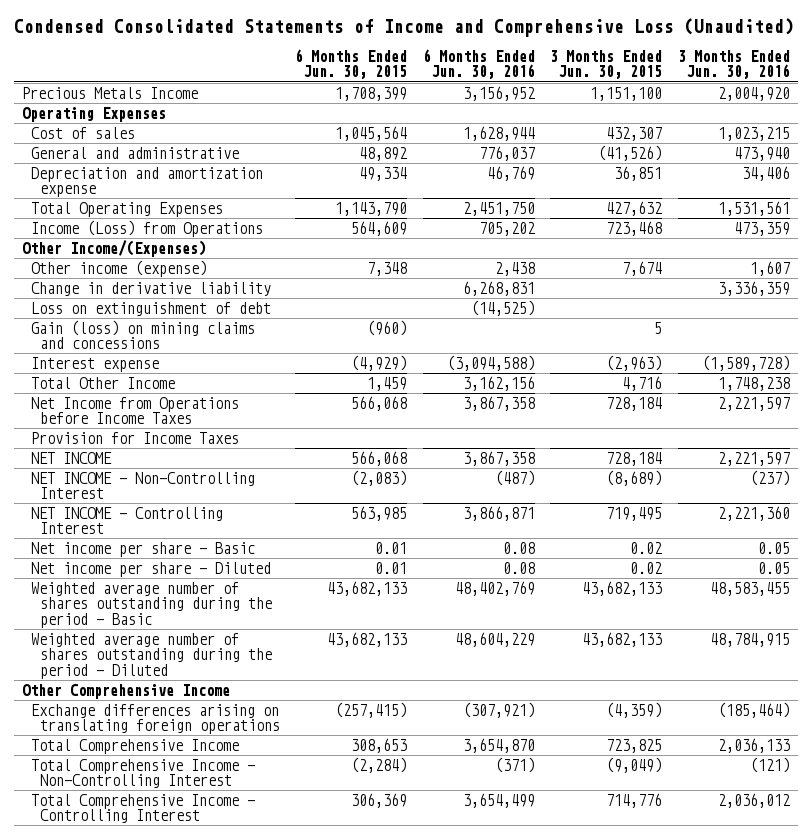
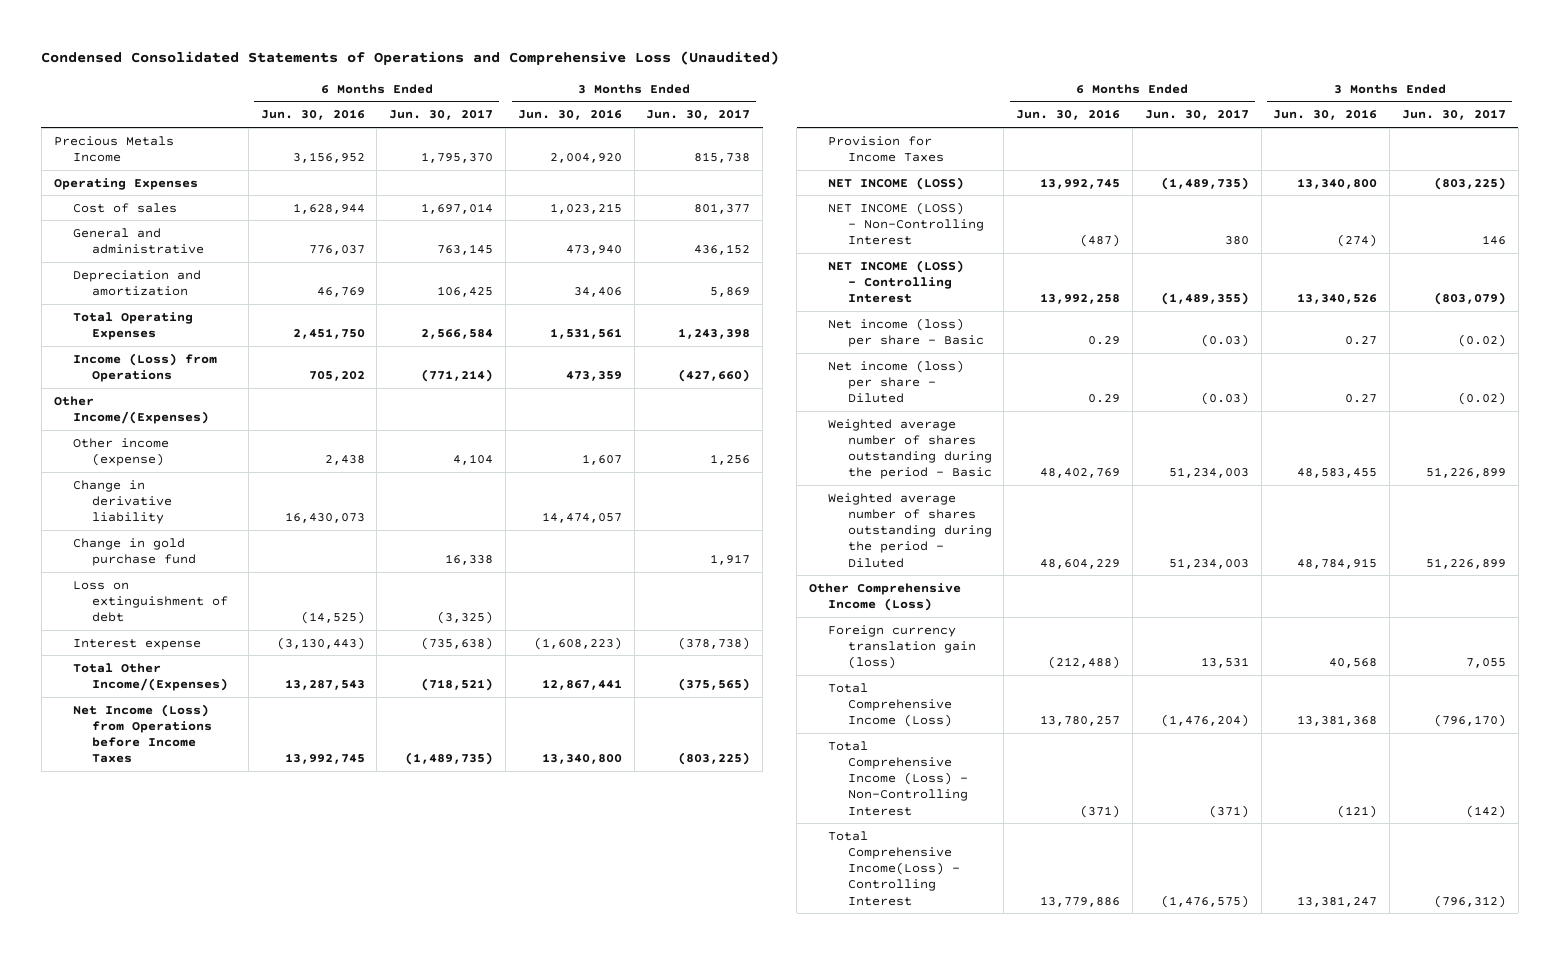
[13,18,794,38] Condensed Consolidated Statements of Income and Comprehensive Loss (Unaudited) -> [41,51,780,66] Condensed Consolidated Statements of Operations and Comprehensive Loss (Unaudited)
[295,48,408,80] 6 Months Ended Jun. 30, 2015 -> none
[550,49,663,80] 3 Months Ended Jun. 30, 2015 -> none
none -> [389,109,494,121] Jun. 30, 2017
none -> [646,109,751,121] Jun. 30, 2017
[30,166,263,198] Depreciation and amortization expense -> [72,269,201,296] Depreciation and amortization
[462,280,535,296] 6,268,831 -> [284,512,365,524] 16,430,073
[717,280,790,296] 3,336,359 -> [541,512,622,524] 14,474,057
none -> [72,537,197,566] Change in gold purchase fund
[30,319,255,350] Gain (loss) on mining claims and concessions -> none
[446,354,535,371] (3,094,588) -> [276,636,365,650] (3,130,443)
[701,354,790,371] (1,589,728) -> [533,636,622,650] (1,608,223)
[30,376,175,389] Total Other Income -> [72,662,229,691] Total Other Income/(Expenses)
[462,375,535,391] 3,162,156 -> [284,678,365,690] 13,287,543
[717,376,790,391] 1,748,238 -> [541,678,622,690] 12,867,441
[30,396,239,425] Net Income from Operations before Income Taxes -> [72,703,213,764] Net Income (Loss) from Operations before Income Taxes
[462,395,535,411] 3,867,358 -> [284,753,365,765] 13,992,745
[717,396,790,411] 2,221,597 -> [541,753,622,765] 13,340,800
[30,451,112,464] NET INCOME -> [828,176,965,190] NET INCOME (LOSS)
[462,450,535,466] 3,867,358 -> [1040,177,1121,189] 13,992,745
[717,451,790,466] 2,221,597 -> [1297,177,1378,189] 13,340,800
[30,471,255,500] NET INCOME - Non-Controlling Interest -> [828,201,984,246] NET INCOME (LOSS) - Non-Controlling Interest
[749,469,790,486] (237) -> [1337,234,1378,248] (274)
[30,506,223,535] NET INCOME - Controlling Interest -> [828,259,965,304] NET INCOME (LOSS) - Controlling Interest
[462,505,535,521] 3,866,871 -> [1040,293,1121,305] 13,992,258
[717,505,790,521] 2,221,360 -> [1297,293,1378,305] 13,340,526
[30,541,255,557] Net income per share - Basic -> [828,317,984,347] Net income (loss) per share - Basic
[502,541,535,554] 0.08 -> [1088,335,1121,345] 0.29
[757,541,790,554] 0.05 -> [1345,335,1378,345] 0.27
[30,561,271,577] Net income per share - Diluted -> [828,359,965,404] Net income (loss) per share - Diluted
[502,561,535,574] 0.08 -> [1088,394,1121,404] 0.29
[757,561,790,574] 0.05 -> [1345,394,1378,404] 0.27
[30,703,280,735] Exchange differences arising on translating foreign operations -> none
[21,683,230,699] Other Comprehensive Income -> [809,582,962,611] Other Comprehensive Income (Loss)
none -> [828,624,976,670] Foreign currency translation gain (loss)
[30,738,239,754] Total Comprehensive Income -> [828,682,952,728] Total Comprehensive Income (Loss)
[462,737,535,753] 3,654,870 -> [1040,715,1121,727] 13,780,257
[717,737,790,753] 2,036,133 -> [1297,715,1378,727] 13,381,368
[30,758,255,789] Total Comprehensive Income - Non-Controlling Interest -> [828,740,968,816] Total Comprehensive Income (Loss) - Non-Controlling Interest
[30,793,255,824] Total Comprehensive Income - Controlling Interest -> [828,830,960,906] Total Comprehensive Income(Loss) - Controlling Interest
[462,792,535,808] 3,654,499 -> [1040,895,1121,907] 13,779,886
[717,792,790,808] 2,036,012 -> [1297,895,1378,907] 13,381,247

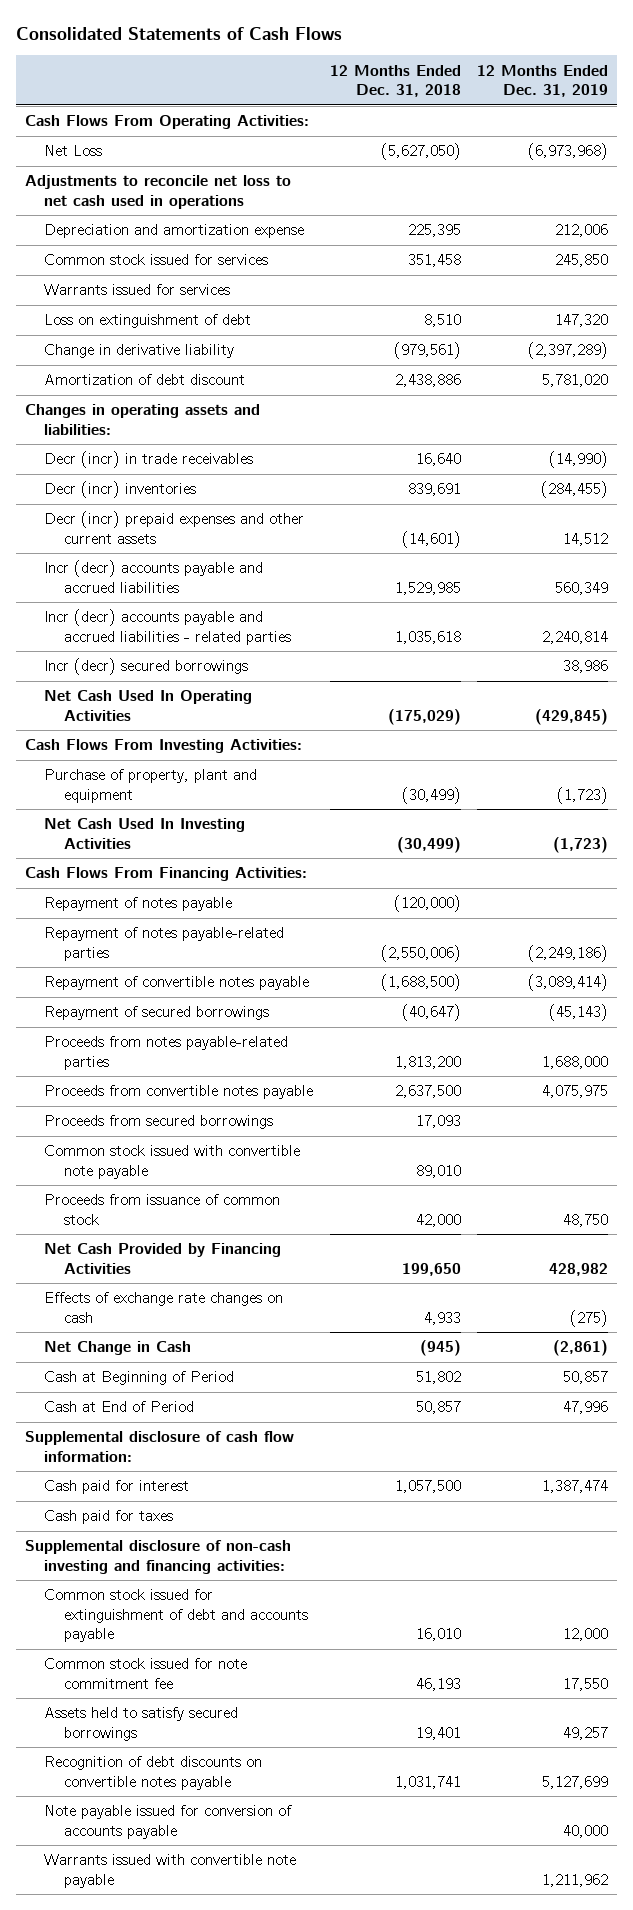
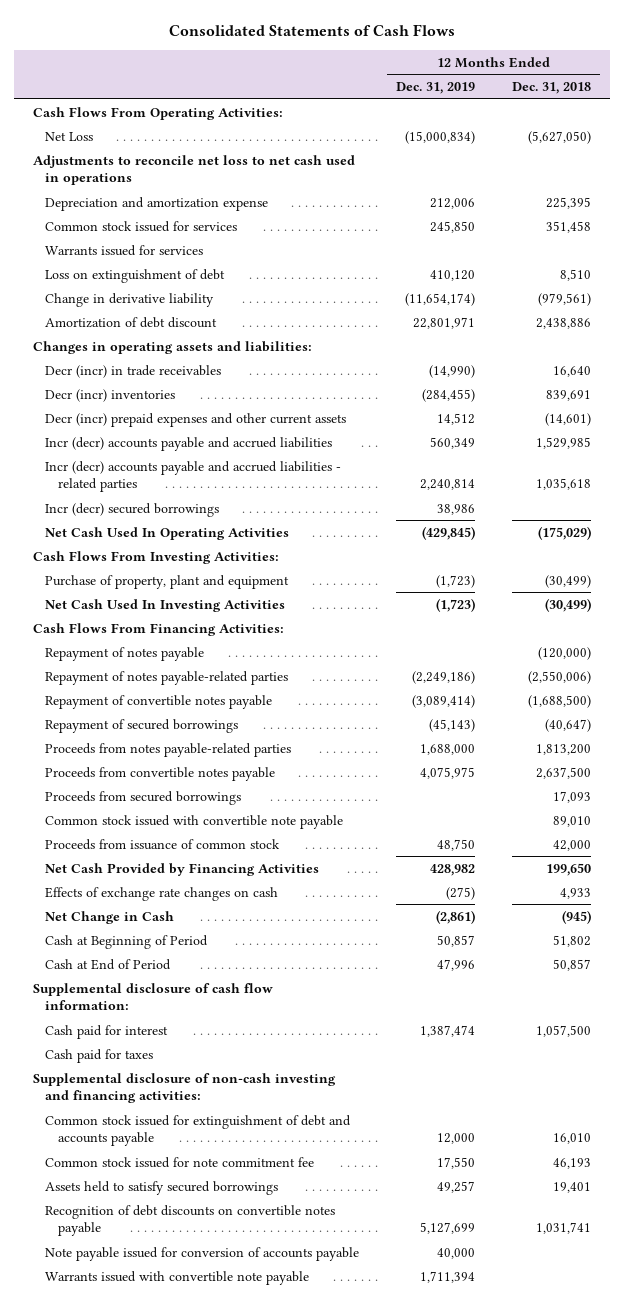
[528,143,609,161] (6,973,968) -> [405,130,476,144] (15,000,834)
[555,314,609,328] 147,320 -> [430,269,476,281] 410,120
[528,342,609,360] (2,397,289) -> [405,292,476,306] (11,654,174)
[542,374,609,388] 5,781,020 -> [413,316,476,329] 22,801,971
[542,1873,609,1887] 1,211,962 -> [420,1270,476,1283] 1,711,394

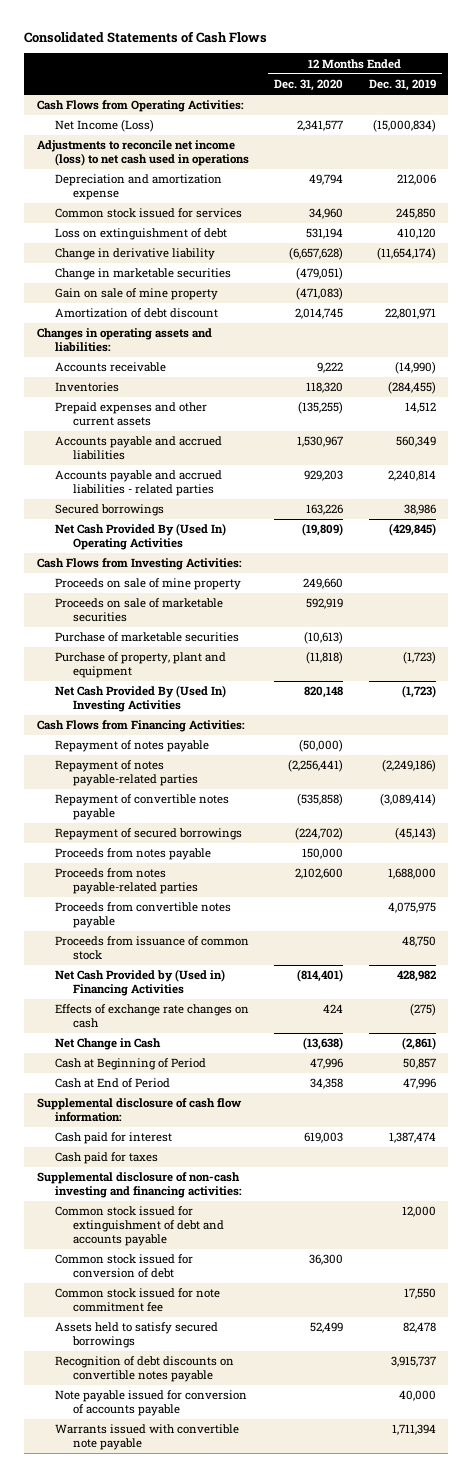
[512,81,592,94] Dec. 31, 2018 -> none
none -> [274,79,344,92] Dec. 31, 2020
[32,106,283,120] Cash Flows From Operating Activities: -> [37,100,245,113] Cash Flows from Operating Activities:
[45,131,94,141] Net Loss -> [54,119,154,133] Net Income (Loss)
[32,154,355,186] Adjustments to reconcile net loss to net cash used in operations -> [37,140,249,167] Adjustments to reconcile net income (loss) to net cash used in operations
[45,244,204,256] Warrants issued for services -> none
none -> [54,268,231,281] Change in marketable securities
none -> [54,288,218,301] Gain on sale of mine property
[45,364,222,378] Decr (incr) in trade receivables -> [54,362,166,373] Accounts receivable
[45,388,176,402] Decr (incr) inventories -> [54,382,119,393] Inventories
[45,412,347,427] Decr (incr) prepaid expenses and other current assets -> [54,402,207,427] Prepaid expenses and other current assets
[45,436,333,451] Incr (decr) accounts payable and accrued liabilities -> [54,436,222,461] Accounts payable and accrued liabilities
[45,460,342,493] Incr (decr) accounts payable and accrued liabilities - related parties -> [54,470,222,497] Accounts payable and accrued liabilities - related parties
[45,502,220,517] Incr (decr) secured borrowings -> [54,504,164,517] Secured borrowings
[45,526,290,540] Net Cash Used In Operating Activities -> [54,523,226,551] Net Cash Provided By (Used In) Operating Activities
[32,550,279,564] Cash Flows From Investing Activities: -> [37,558,243,571] Cash Flows from Investing Activities:
none -> [54,578,241,591] Proceeds on sale of mine property
none -> [54,598,223,623] Proceeds on sale of marketable securities
none -> [54,632,239,643] Purchase of marketable securities
[45,598,286,612] Net Cash Used In Investing Activities -> [54,685,226,713] Net Cash Provided By (Used In) Investing Activities
[32,622,284,636] Cash Flows From Financing Activities: -> [37,720,246,733] Cash Flows from Financing Activities:
none -> [54,848,211,861] Proceeds from notes payable
[45,790,242,805] Proceeds from secured borrowings -> none
[45,814,344,829] Common stock issued with convertible note payable -> none
[45,862,320,876] Net Cash Provided by Financing Activities -> [54,969,225,997] Net Cash Provided by (Used in) Financing Activities
none -> [54,1254,193,1279] Common stock issued for conversion of debt
[437,1180,476,1193] 49,257 -> [402,1322,436,1334] 82,478
[420,1222,476,1235] 5,127,699 -> [390,1356,436,1368] 3,915,737

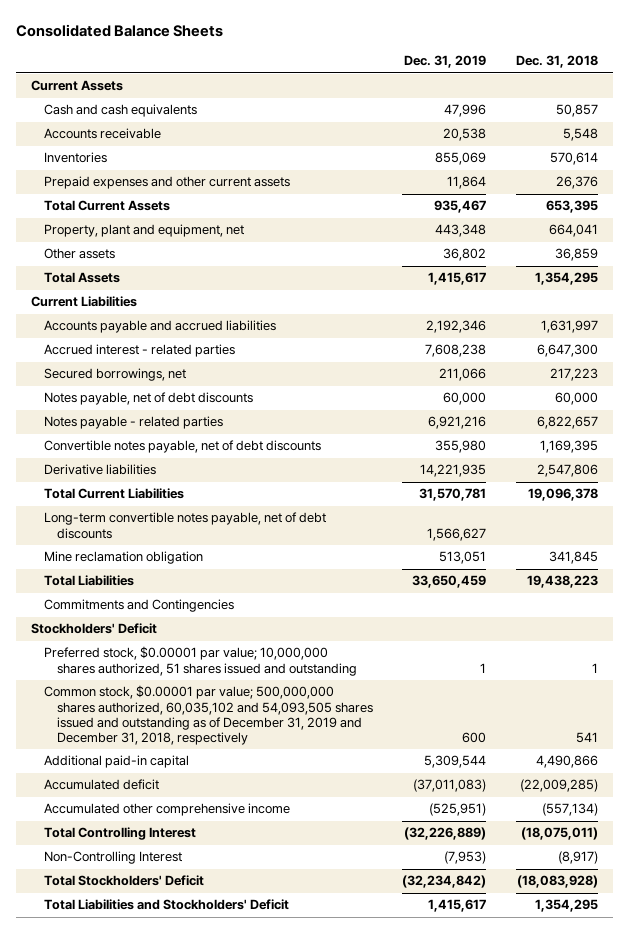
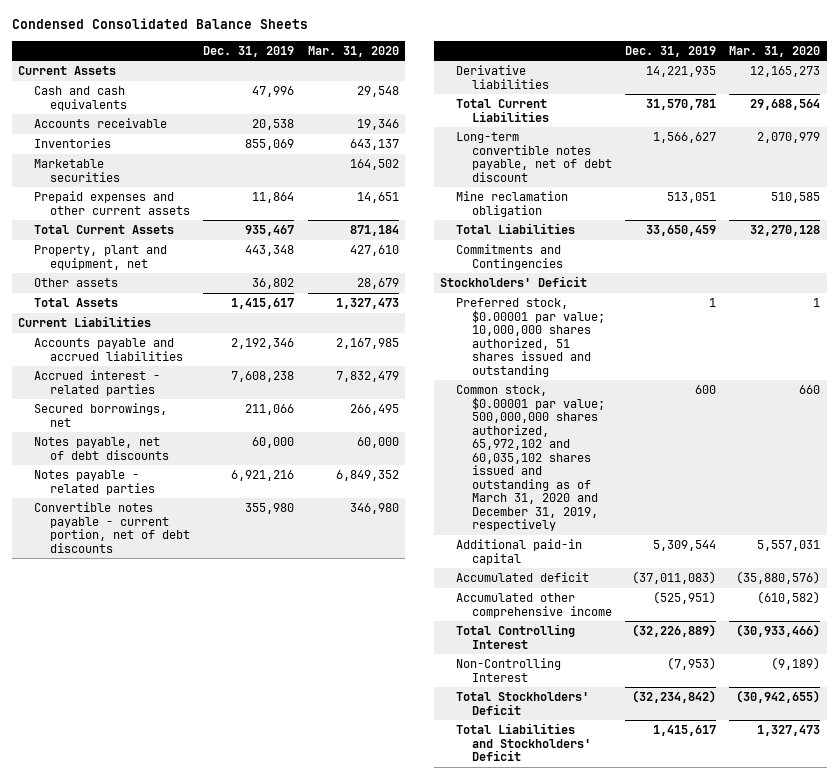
[15,23,223,37] Consolidated Balance Sheets -> [11,18,308,30] Condensed Consolidated Balance Sheets
[515,55,598,69] Dec. 31, 2018 -> none
none -> [307,45,399,57] Mar. 31, 2020
none -> [34,159,120,182] Marketable securities
[43,440,321,454] Convertible notes payable, net of debt discounts -> [34,502,190,553] Convertible notes payable - current portion, net of debt discounts
[43,512,326,539] Long-term convertible notes payable, net of debt discounts -> [456,132,612,182] Long-term convertible notes payable, net of debt discount
[43,685,373,745] Common stock, $0.00001 par value; 500,000,000 shares authorized, 60,035,102 and 54,093,505 shares issued and outstanding as of December 31, 2019 and December 31, 2018, respectively -> [456,385,605,532] Common stock, $0.00001 par value; 500,000,000 shares authorized, 65,972,102 and 60,035,102 shares issued and outstanding as of March 31, 2020 and December 31, 2019, respectively

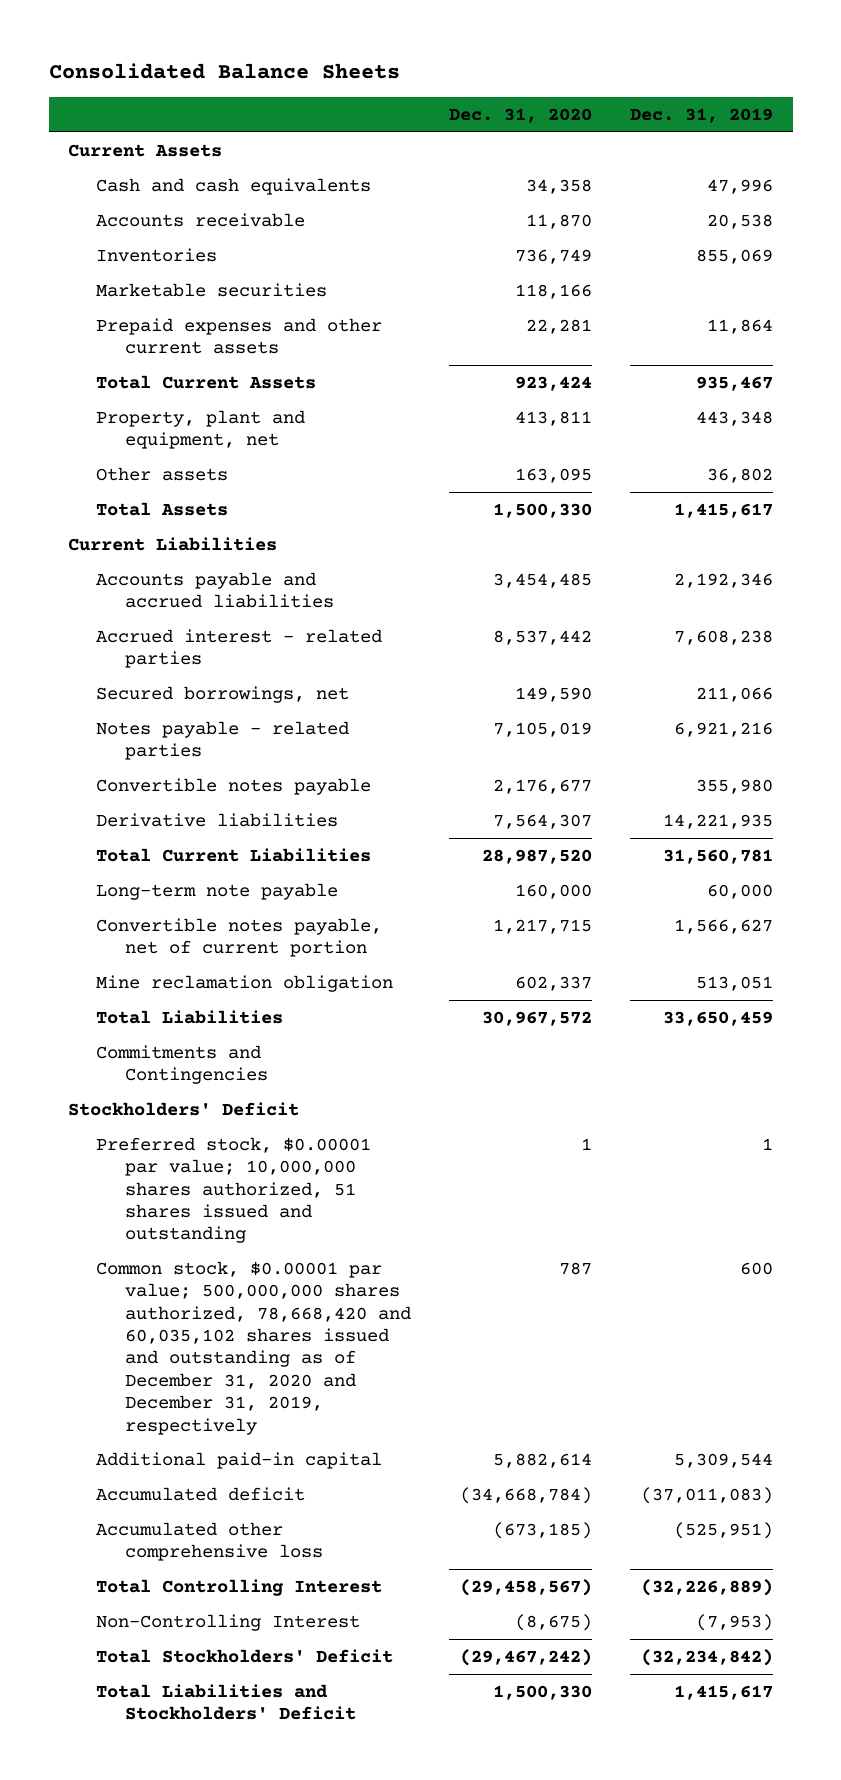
[11,18,308,30] Condensed Consolidated Balance Sheets -> [48,63,400,80] Consolidated Balance Sheets
[307,45,399,57] Mar. 31, 2020 -> none
none -> [449,108,593,124] Dec. 31, 2020
[34,437,169,460] Notes payable, net of debt discounts -> none
[34,502,190,553] Convertible notes payable - current portion, net of debt discounts -> [96,777,372,795] Convertible notes payable
[646,99,717,111] 31,570,781 -> [663,848,774,864] 31,560,781
none -> [96,882,339,900] Long-term note payable
[456,132,612,182] Long-term convertible notes payable, net of debt discount -> [96,917,383,958] Convertible notes payable, net of current portion
[456,385,605,532] Common stock, $0.00001 par value; 500,000,000 shares authorized, 65,972,102 and 60,035,102 shares issued and outstanding as of March 31, 2020 and December 31, 2019, respectively -> [96,1260,412,1435] Common stock, $0.00001 par value; 500,000,000 shares authorized, 78,668,420 and 60,035,102 shares issued and outstanding as of December 31, 2020 and December 31, 2019, respectively
[456,593,612,618] Accumulated other comprehensive income -> [96,1521,324,1562] Accumulated other comprehensive loss

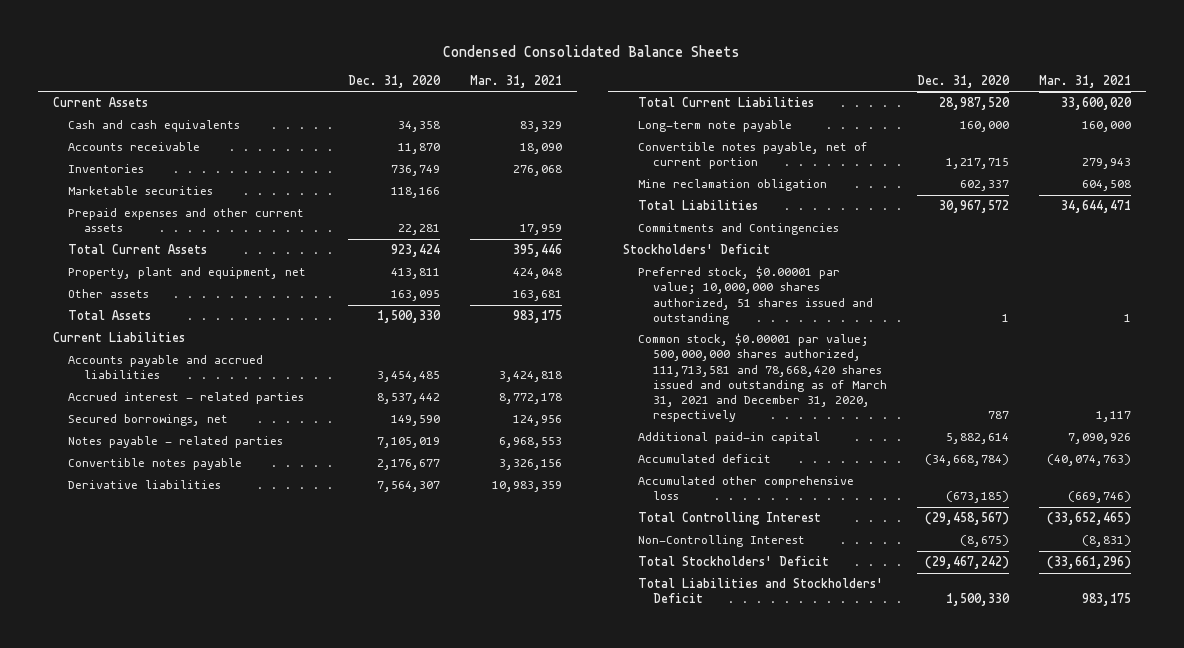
[48,63,400,80] Consolidated Balance Sheets -> [443,45,741,58] Condensed Consolidated Balance Sheets
[630,108,774,124] Dec. 31, 2019 -> none
none -> [469,74,562,88] Mar. 31, 2021
[96,1260,412,1435] Common stock, $0.00001 par value; 500,000,000 shares authorized, 78,668,420 and 60,035,102 shares issued and outstanding as of December 31, 2020 and December 31, 2019, respectively -> [637,333,888,423] Common stock, $0.00001 par value; 500,000,000 shares authorized, 111,713,581 and 78,668,420 shares issued and outstanding as of March 31, 2021 and December 31, 2020, respectively

